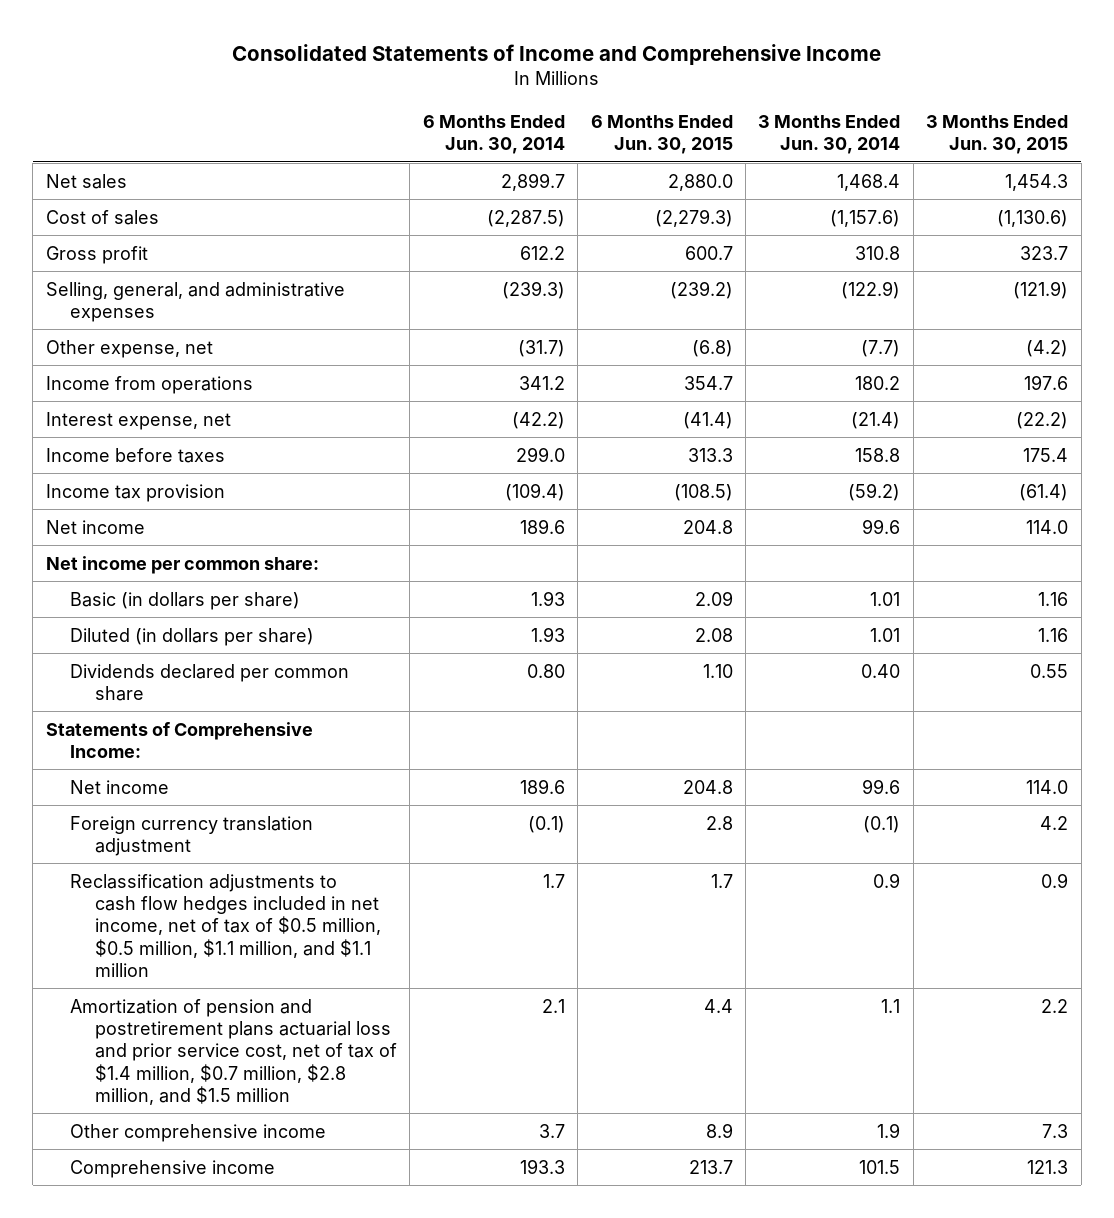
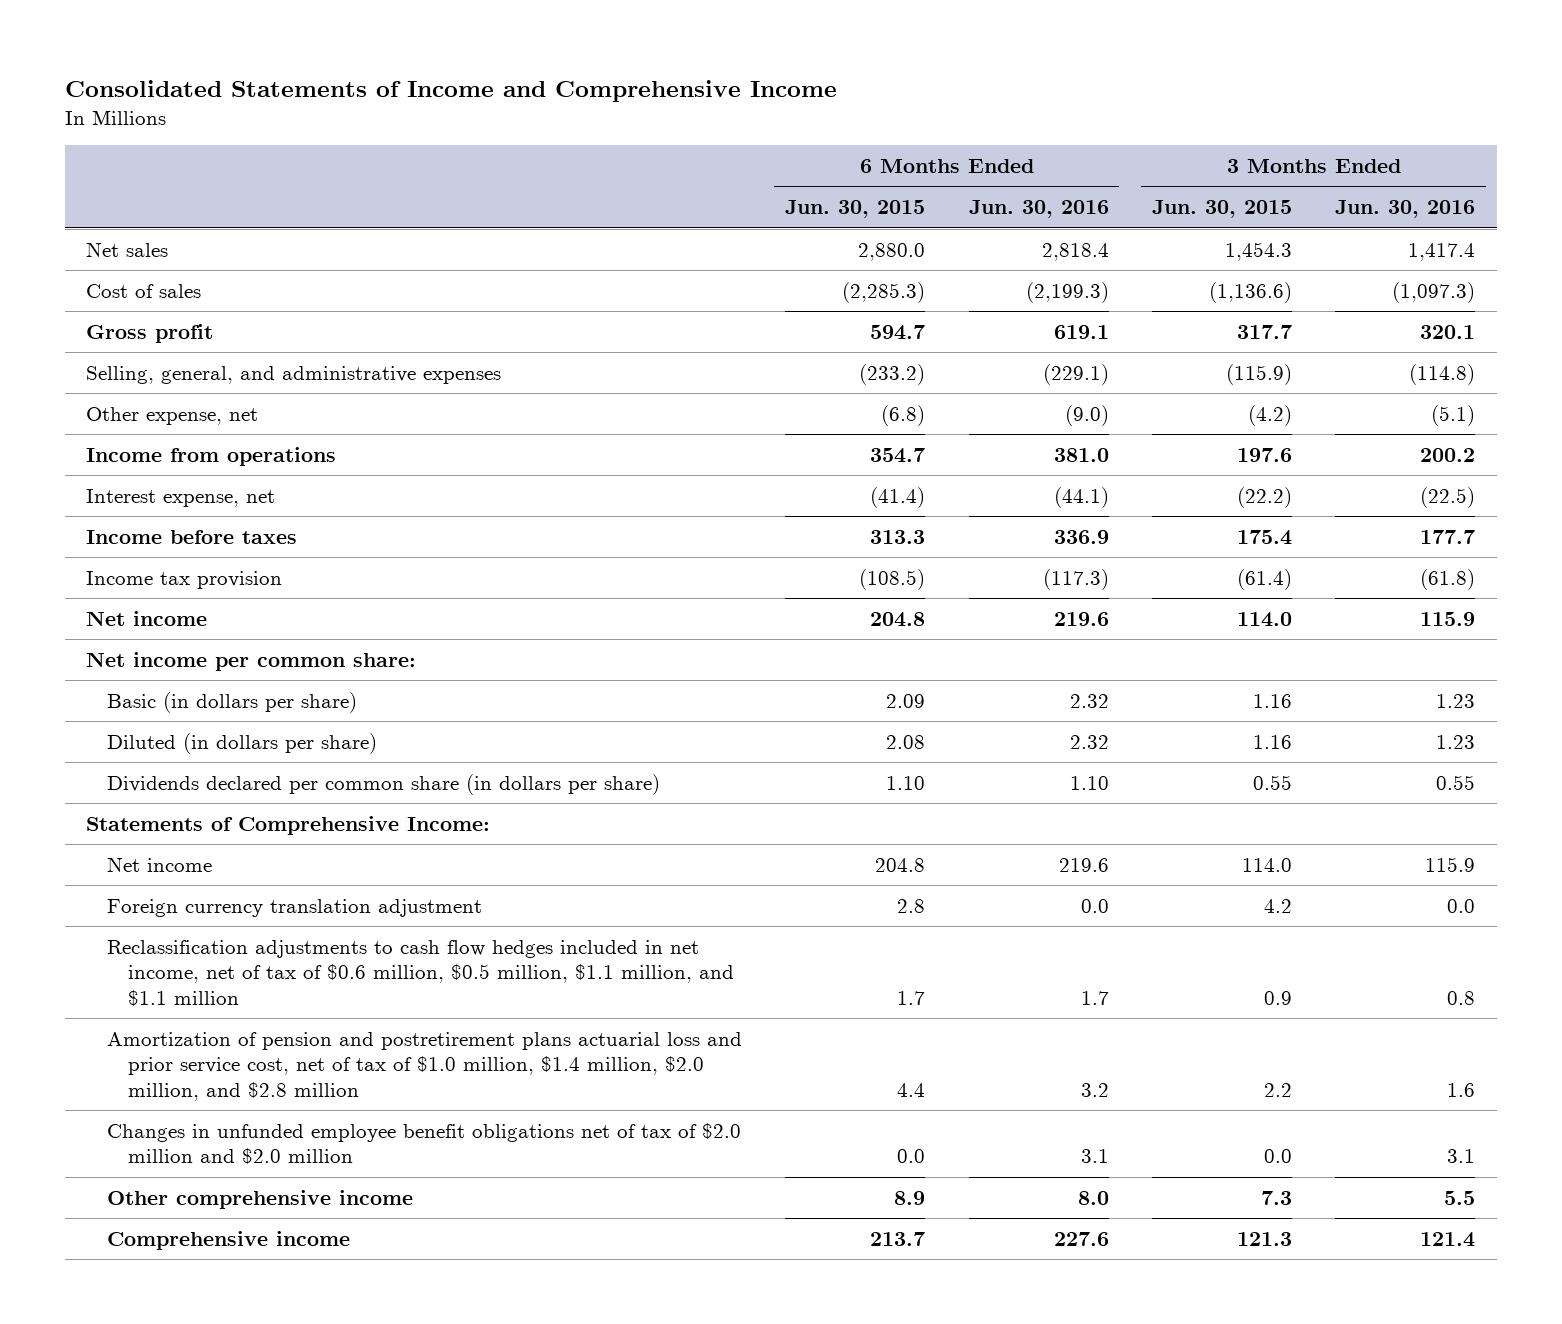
[422,114,565,155] 6 Months Ended Jun. 30, 2014 -> none
[758,114,901,155] 3 Months Ended Jun. 30, 2014 -> none
none -> [968,200,1109,219] Jun. 30, 2016
none -> [1335,200,1476,219] Jun. 30, 2016
[654,208,733,227] (2,279.3) -> [842,281,926,303] (2,285.3)
[997,209,1069,227] (1,130.6) -> [1208,281,1292,303] (1,136.6)
[684,245,733,260] 600.7 -> [870,324,926,340] 594.7
[1020,245,1069,260] 323.7 -> [1236,324,1292,339] 317.7
[669,280,733,299] (239.2) -> [859,363,926,385] (233.2)
[1013,280,1069,299] (121.9) -> [1225,363,1292,385] (115.9)
[70,663,350,701] Dividends declared per common share -> [106,773,660,795] Dividends declared per common share (in dollars per share)
[70,873,381,977] Reclassification adjustments to cash flow hedges included in net income, net of tax of $0.5 million, $0.5 million, $1.1 million, and $1.1 million -> [106,939,734,1006] Reclassification adjustments to cash flow hedges included in net income, net of tax of $0.6 million, $0.5 million, $1.1 million, and $1.1 million
[70,998,397,1105] Amortization of pension and postretirement plans actuarial loss and prior service cost, net of tax of $1.4 million, $0.7 million, $2.8 million, and $1.5 million -> [106,1031,742,1101] Amortization of pension and postretirement plans actuarial loss and prior service cost, net of tax of $1.0 million, $1.4 million, $2.0 million, and $2.8 million
none -> [106,1122,741,1165] Changes in unfunded employee benefit obligations net of tax of $2.0 million and $2.0 million

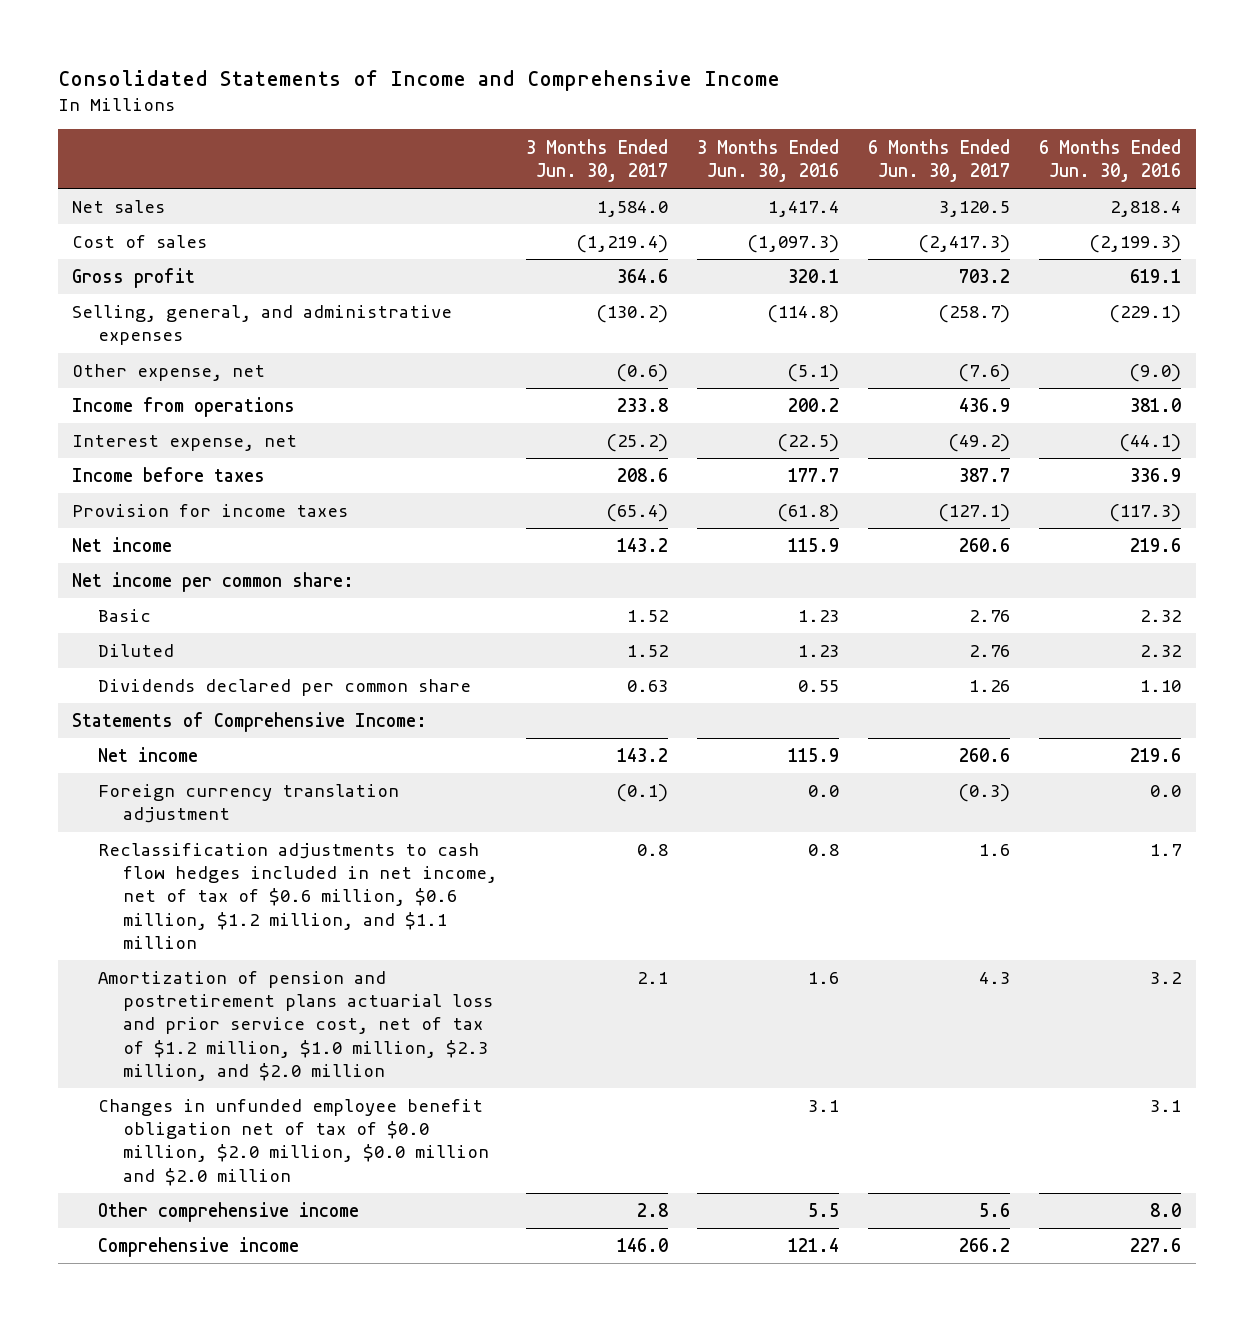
[785,200,926,219] Jun. 30, 2015 -> none
[1151,200,1292,219] Jun. 30, 2015 -> none
none -> [526,138,669,182] 3 Months Ended Jun. 30, 2017
none -> [868,138,1011,182] 6 Months Ended Jun. 30, 2017
[86,570,283,589] Income tax provision -> [72,504,349,518] Provision for income taxes
[106,691,357,713] Basic (in dollars per share) -> [97,609,151,623] Basic
[106,732,377,754] Diluted (in dollars per share) -> [97,644,174,658] Diluted
[106,773,660,795] Dividends declared per common share (in dollars per share) -> [97,679,471,697] Dividends declared per common share
[106,939,734,1006] Reclassification adjustments to cash flow hedges included in net income, net of tax of $0.6 million, $0.5 million, $1.1 million, and $1.1 million -> [97,843,498,949] Reclassification adjustments to cash flow hedges included in net income, net of tax of $0.6 million, $0.6 million, $1.2 million, and $1.1 million
[106,1031,742,1101] Amortization of pension and postretirement plans actuarial loss and prior service cost, net of tax of $1.0 million, $1.4 million, $2.0 million, and $2.8 million -> [97,971,494,1081] Amortization of pension and postretirement plans actuarial loss and prior service cost, net of tax of $1.2 million, $1.0 million, $2.3 million, and $2.0 million
[106,1122,741,1165] Changes in unfunded employee benefit obligations net of tax of $2.0 million and $2.0 million -> [97,1099,490,1186] Changes in unfunded employee benefit obligation net of tax of $0.0 million, $2.0 million, $0.0 million and $2.0 million

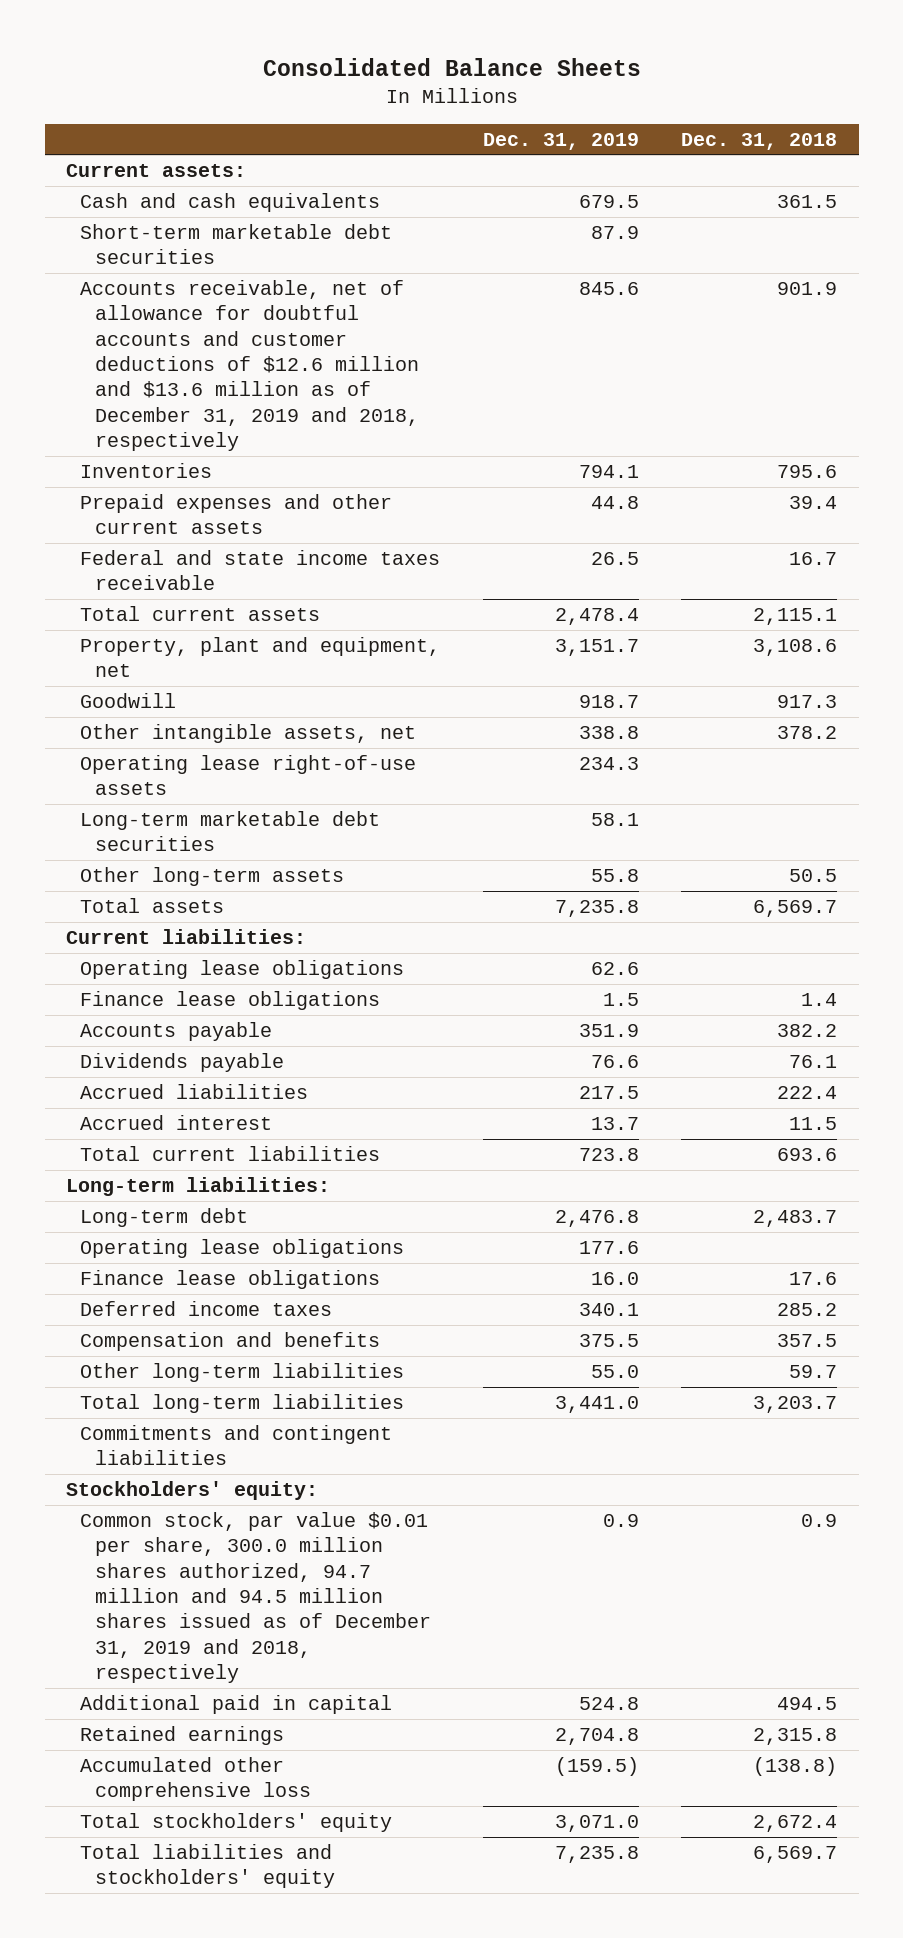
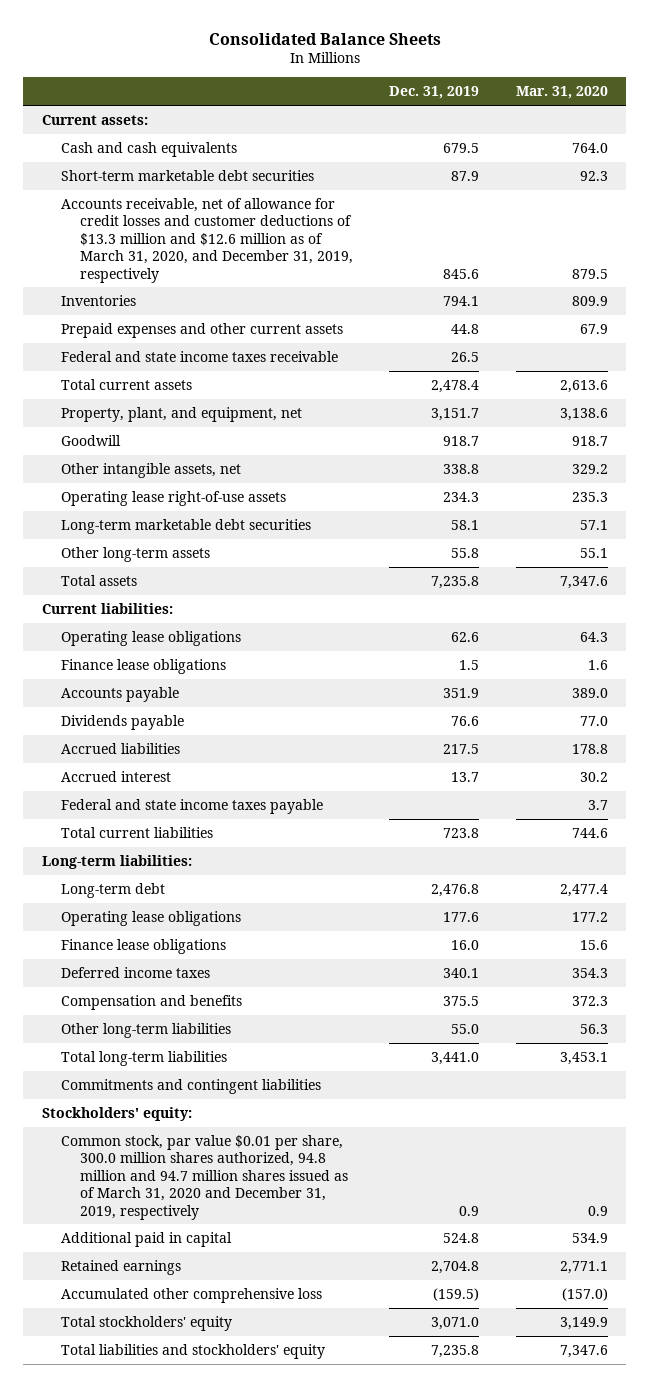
[681,132,838,150] Dec. 31, 2018 -> none
none -> [516,86,609,100] Mar. 31, 2020
[80,280,419,452] Accounts receivable, net of allowance for doubtful accounts and customer deductions of $12.6 million and $13.6 million as of December 31, 2019 and 2018, respectively -> [60,197,353,283] Accounts receivable, net of allowance for credit losses and customer deductions of $13.3 million and $12.6 million as of March 31, 2020, and December 31, 2019, respectively
[80,637,441,678] Property, plant and equipment, net -> [60,406,302,422] Property, plant, and equipment, net
none -> [60,798,323,814] Federal and state income taxes payable
[80,1512,431,1684] Common stock, par value $0.01 per share, 300.0 million shares authorized, 94.7 million and 94.5 million shares issued as of December 31, 2019 and 2018, respectively -> [60,1134,348,1220] Common stock, par value $0.01 per share, 300.0 million shares authorized, 94.8 million and 94.7 million shares issued as of March 31, 2020 and December 31, 2019, respectively

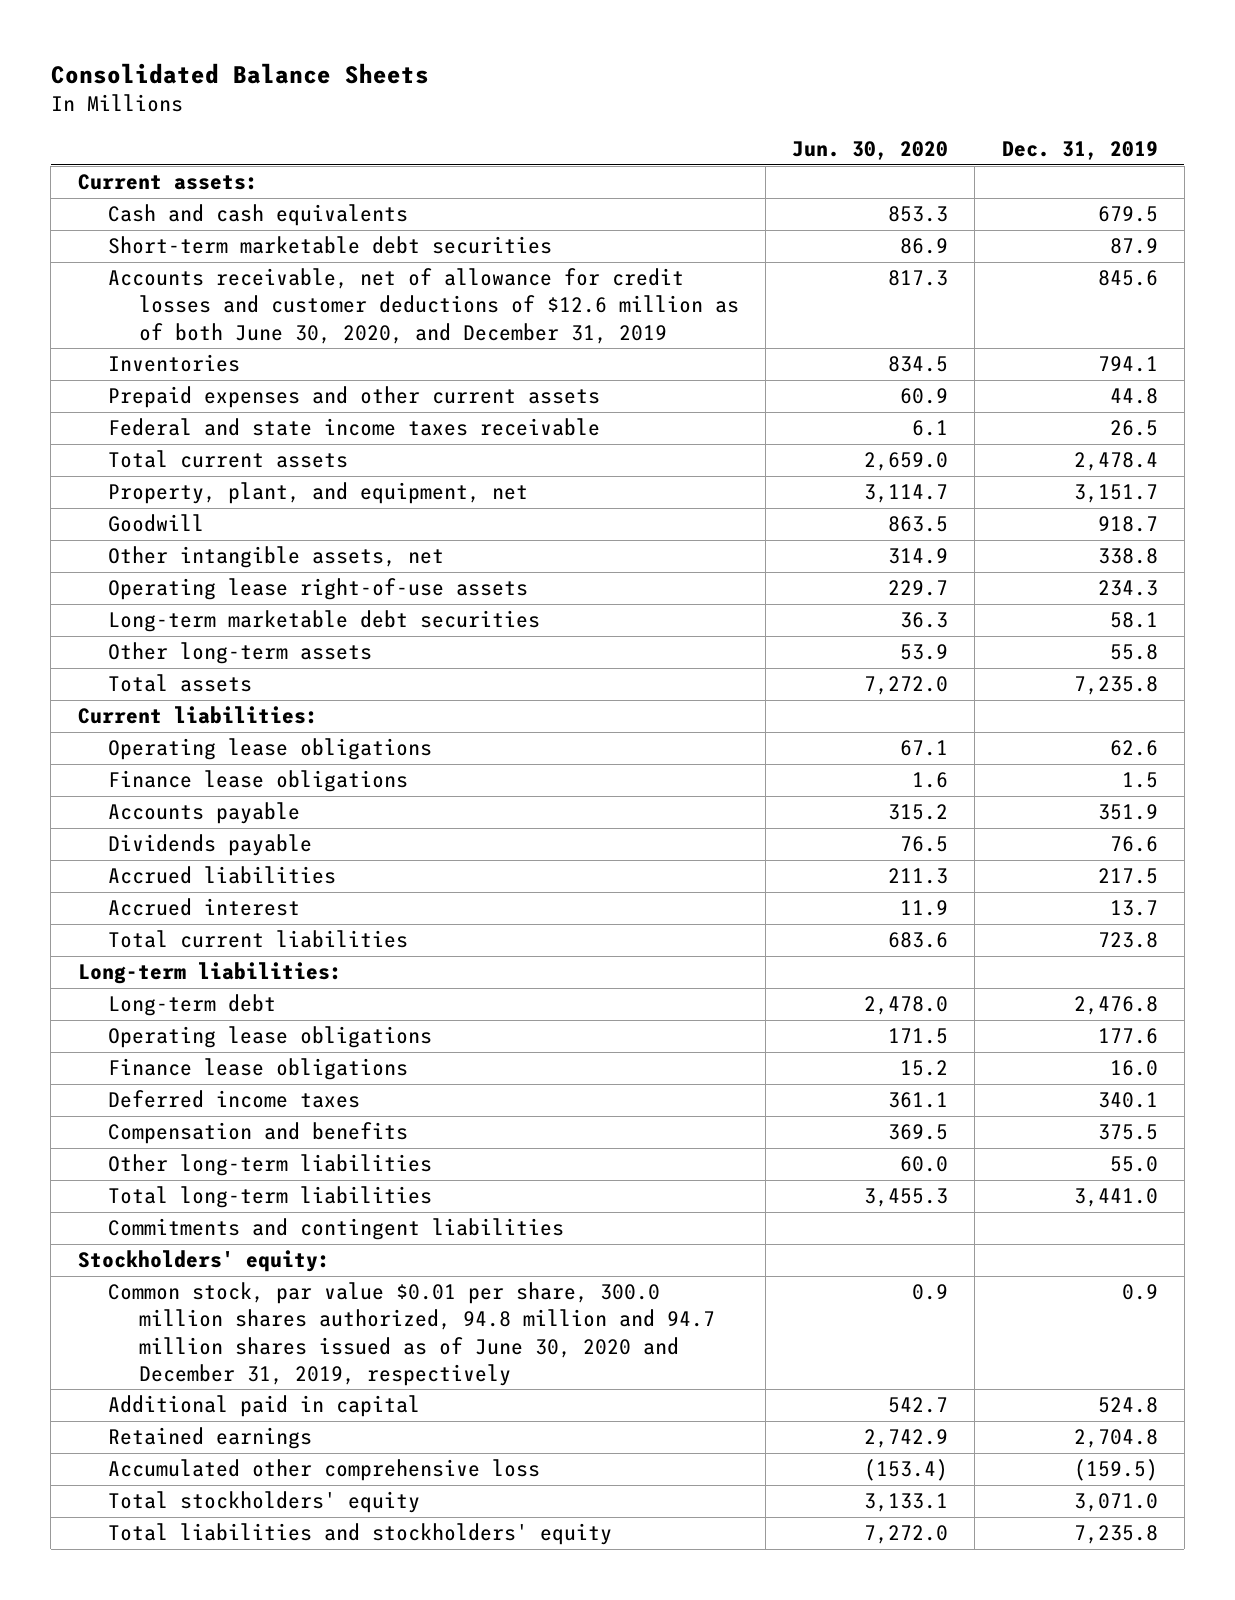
[516,86,609,100] Mar. 31, 2020 -> none
none -> [792,140,949,160] Jun. 30, 2020
[60,197,353,283] Accounts receivable, net of allowance for credit losses and customer deductions of $13.3 million and $12.6 million as of March 31, 2020, and December 31, 2019, respectively -> [108,268,739,344] Accounts receivable, net of allowance for credit losses and customer deductions of $12.6 million as of both June 30, 2020, and December 31, 2019
[60,798,323,814] Federal and state income taxes payable -> none
[60,1134,348,1220] Common stock, par value $0.01 per share, 300.0 million shares authorized, 94.8 million and 94.7 million shares issued as of March 31, 2020 and December 31, 2019, respectively -> [108,1282,715,1386] Common stock, par value $0.01 per share, 300.0 million shares authorized, 94.8 million and 94.7 million shares issued as of June 30, 2020 and December 31, 2019, respectively

